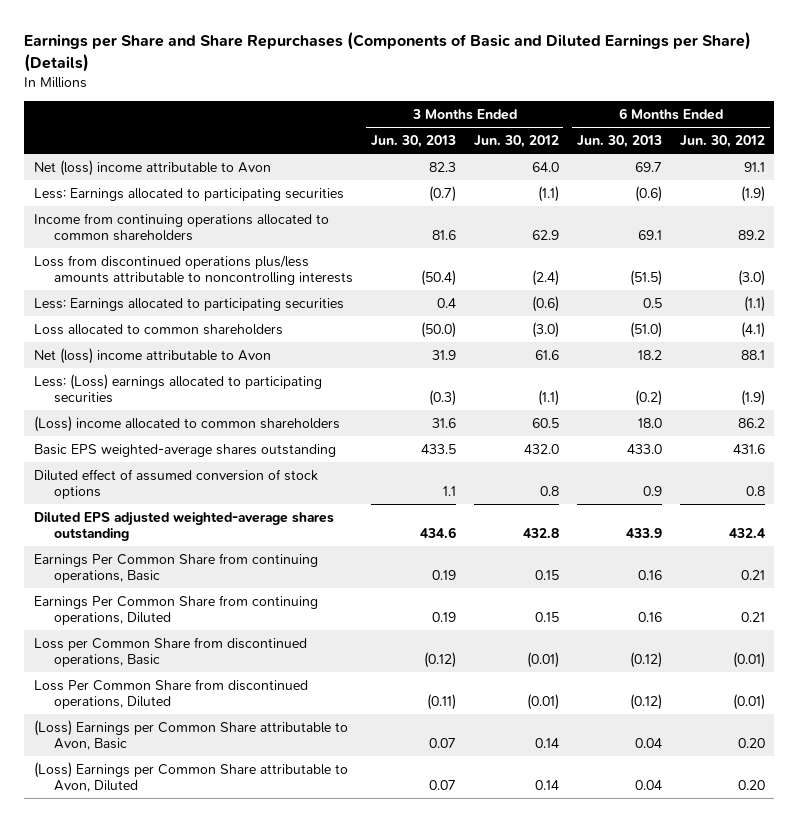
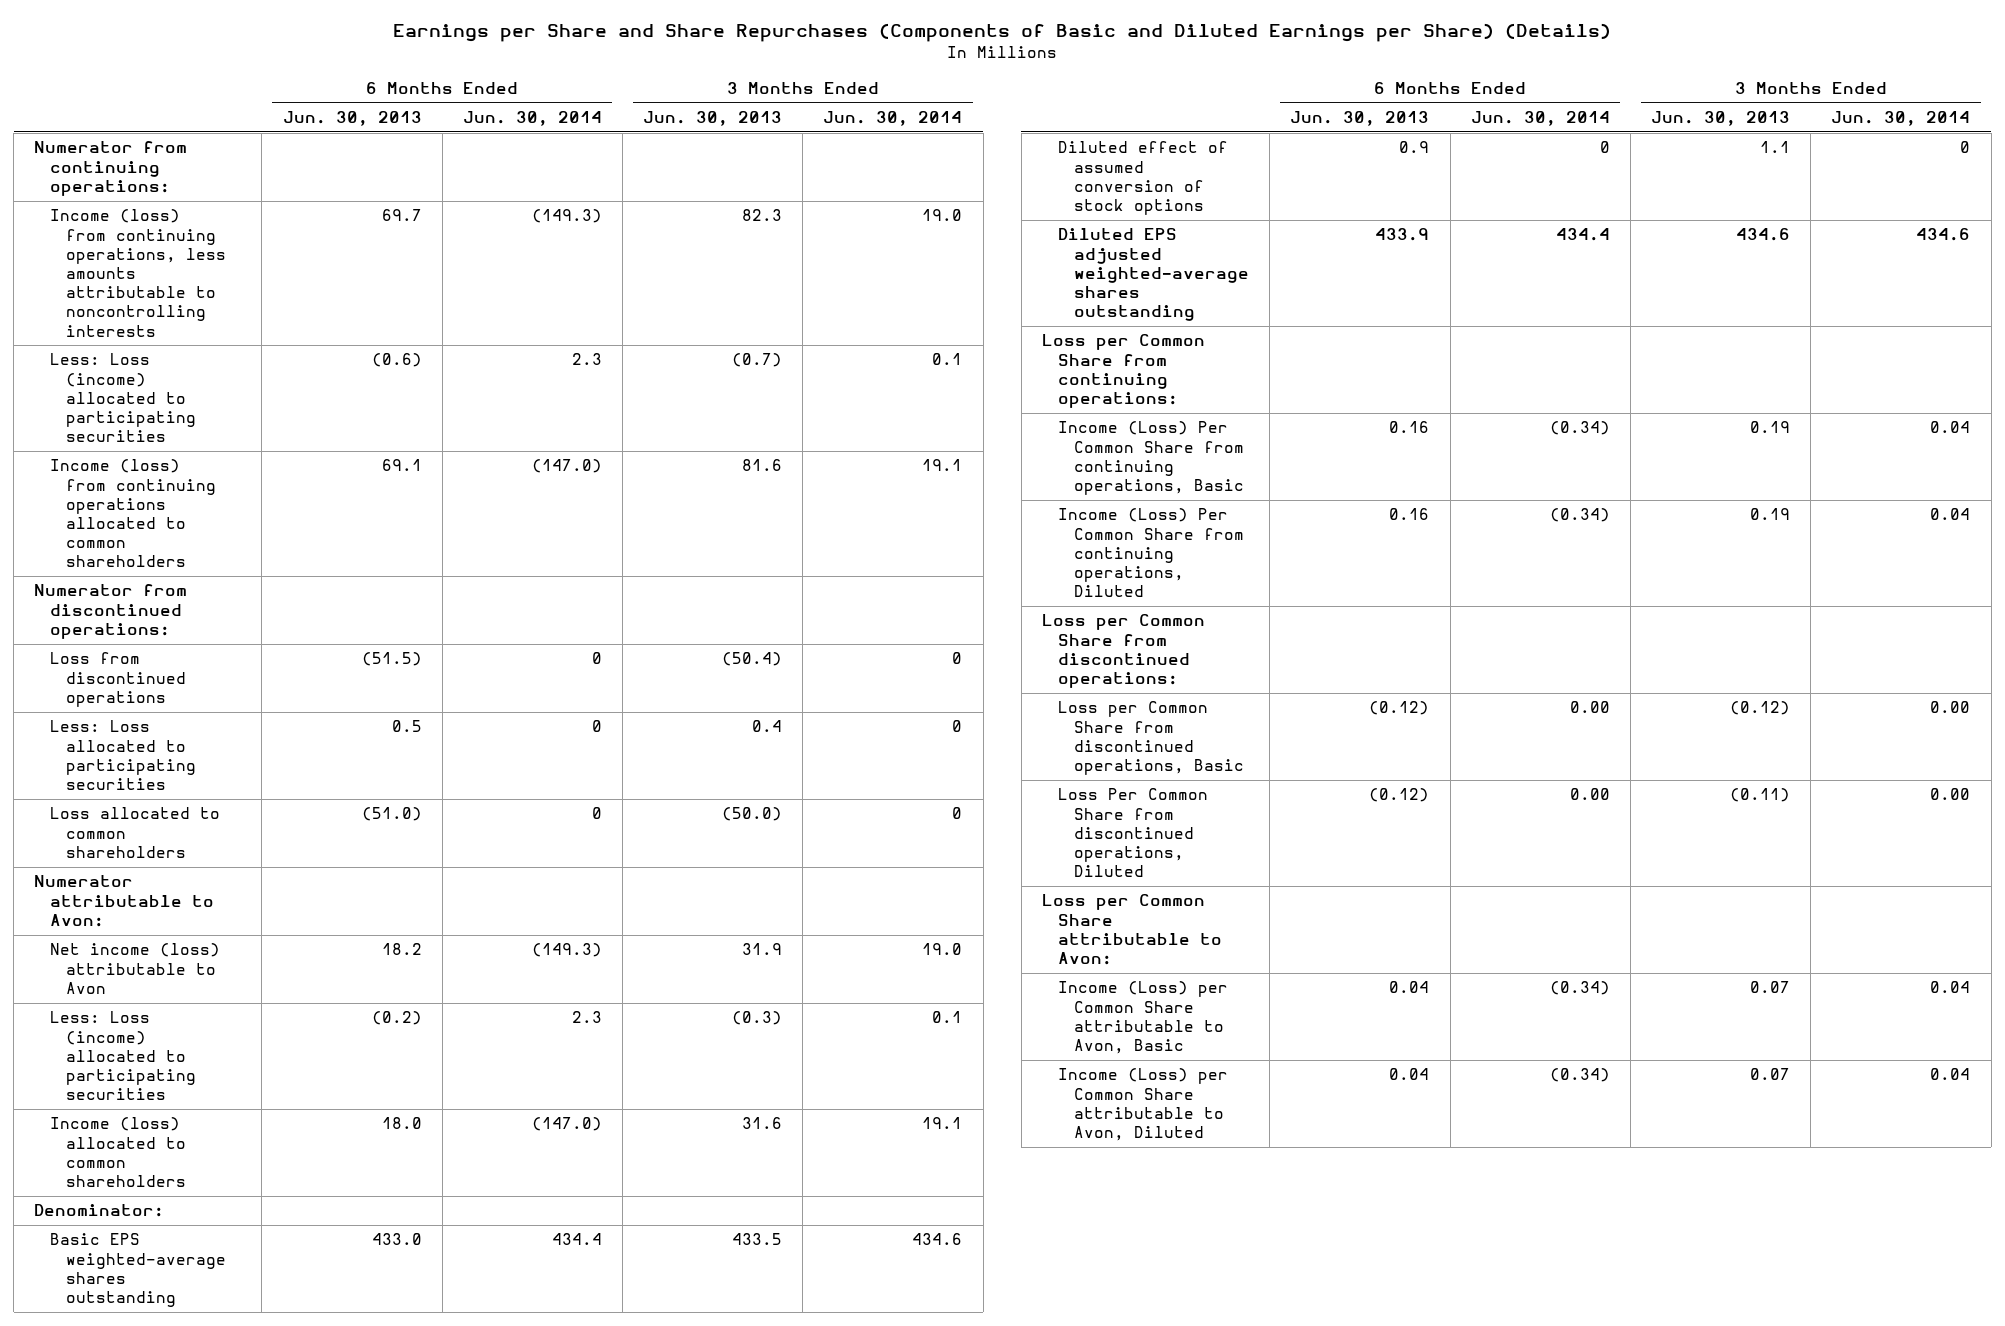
[473,134,559,148] Jun. 30, 2012 -> none
[680,134,766,148] Jun. 30, 2012 -> none
none -> [462,111,602,127] Jun. 30, 2014
none -> [823,111,963,127] Jun. 30, 2014
none -> [34,141,188,196] Numerator from continuing operations:
[33,159,271,176] Net (loss) income attributable to Avon -> [50,209,227,337] Income (loss) from continuing operations, less amounts attributable to noncontrolling interests
[33,187,344,201] Less: Earnings allocated to participating securities -> [50,353,197,443] Less: Loss (income) allocated to participating securities
[33,212,329,242] Income from continuing operations allocated to common shareholders -> [50,459,217,568] Income (loss) from continuing operations allocated to common shareholders
none -> [34,584,188,639] Numerator from discontinued operations:
[33,254,353,286] Loss from discontinued operations plus/less amounts attributable to noncontrolling interests -> [50,652,187,707] Loss from discontinued operations
[33,297,344,311] Less: Earnings allocated to participating securities -> [50,720,197,791] Less: Loss allocated to participating securities
none -> [34,875,215,927] Numerator attributable to Avon:
[33,347,271,364] Net (loss) income attributable to Avon -> [50,943,221,994] Net income (loss) attributable to Avon
[33,373,322,404] Less: (Loss) earnings allocated to participating securities -> [50,1011,197,1101] Less: Loss (income) allocated to participating securities
[33,415,340,432] (Loss) income allocated to common shareholders -> [50,1117,187,1188] Income (loss) allocated to common shareholders
none -> [34,1204,165,1218] Denominator:
none -> [1042,334,1206,409] Loss per Common Share from continuing operations:
[33,552,318,584] Earnings Per Common Share from continuing operations, Basic -> [1058,421,1245,496] Income (Loss) Per Common Share from continuing operations, Basic
[33,594,318,626] Earnings Per Common Share from continuing operations, Diluted -> [1058,508,1245,598] Income (Loss) Per Common Share from continuing operations, Diluted
none -> [1042,614,1206,689] Loss per Common Share from discontinued operations:
none -> [1042,894,1223,966] Loss per Common Share attributable to Avon:
[33,719,348,751] (Loss) Earnings per Common Share attributable to Avon, Basic -> [1058,981,1229,1055] Income (Loss) per Common Share attributable to Avon, Basic
[33,761,348,793] (Loss) Earnings per Common Share attributable to Avon, Diluted -> [1058,1068,1229,1142] Income (Loss) per Common Share attributable to Avon, Diluted

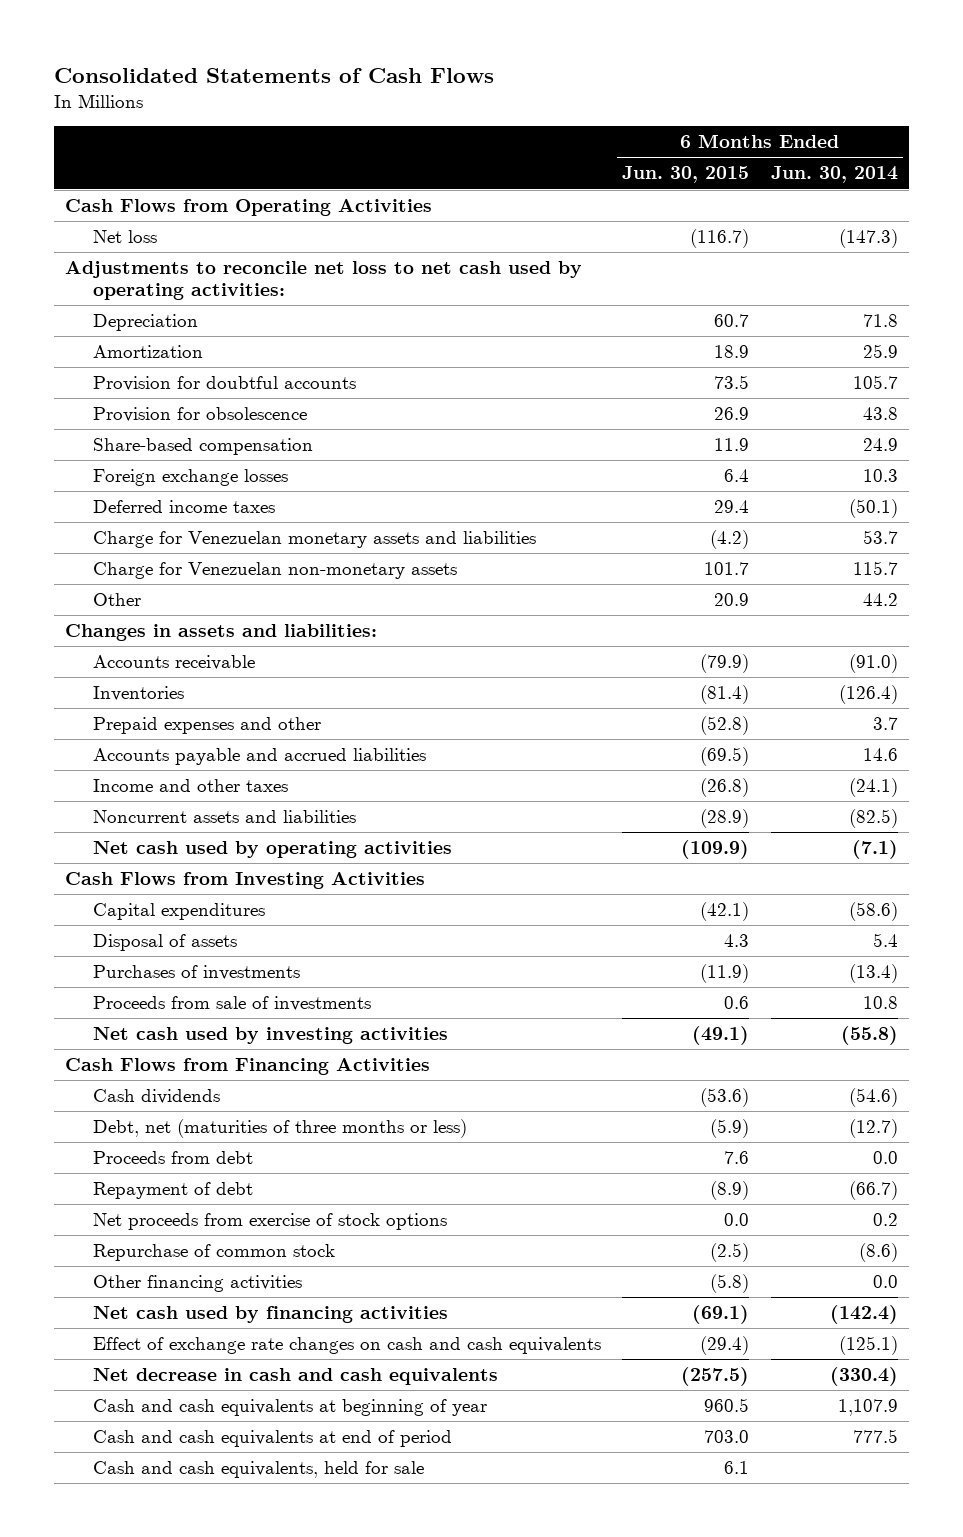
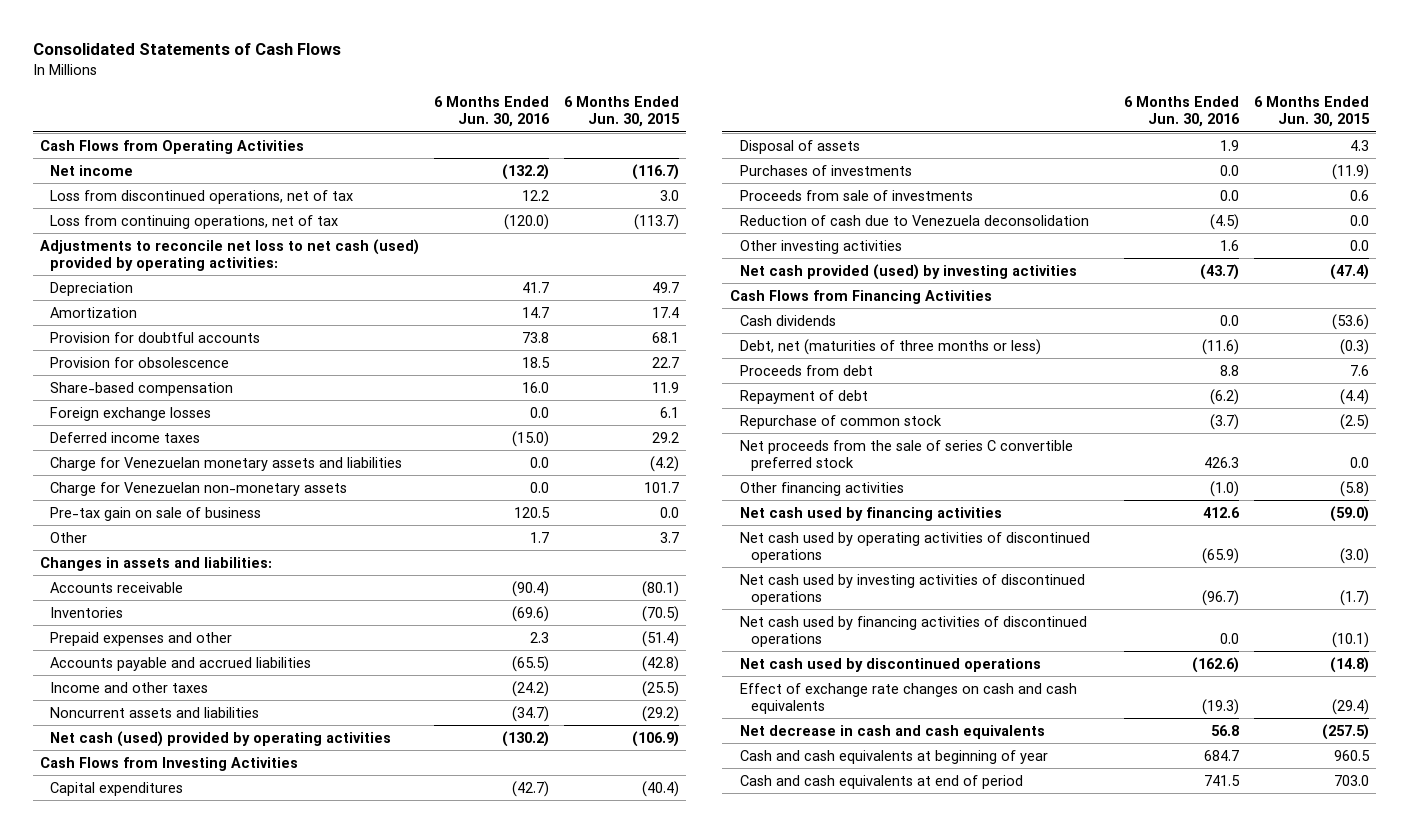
[770,166,898,184] Jun. 30, 2014 -> none
none -> [433,96,550,128] 6 Months Ended Jun. 30, 2016
[92,229,157,243] Net loss -> [50,164,134,176] Net income
none -> [50,189,354,204] Loss from discontinued operations, net of tax
none -> [50,214,339,229] Loss from continuing operations, net of tax
[64,260,582,300] Adjustments to reconcile net loss to net cash used by operating activities: -> [40,238,420,271] Adjustments to reconcile net loss to net cash (used) provided by operating activities:
[714,313,750,327] 60.7 -> [651,281,679,293] 49.7
[714,344,750,358] 18.9 -> [651,306,679,318] 17.4
[714,374,750,389] 73.5 -> [651,331,679,343] 68.1
[714,406,750,420] 26.9 -> [651,356,679,368] 22.7
[724,468,750,482] 6.4 -> [659,406,679,418] 6.1
[714,499,750,513] 29.4 -> [651,431,679,443] 29.2
none -> [50,506,262,521] Pre-tax gain on sale of business
[714,592,750,606] 20.9 -> [659,531,679,543] 3.7
[700,653,750,673] (79.9) -> [641,580,679,597] (80.1)
[700,684,750,704] (81.4) -> [641,605,679,622] (70.5)
[700,715,750,735] (52.8) -> [641,630,679,647] (51.4)
[700,746,750,766] (69.5) -> [641,655,679,672] (42.8)
[700,777,750,797] (26.8) -> [641,680,679,697] (25.5)
[700,808,750,828] (28.9) -> [641,705,679,722] (29.2)
[92,840,452,858] Net cash used by operating activities -> [50,730,392,747] Net cash (used) provided by operating activities
[681,839,750,859] (109.9) -> [631,730,679,747] (106.9)
[700,901,750,921] (42.1) -> [641,780,679,797] (40.4)
none -> [740,214,1090,226] Reduction of cash due to Venezuela deconsolidation
none -> [740,239,903,254] Other investing activities
[92,1026,448,1044] Net cash used by investing activities -> [740,263,1078,280] Net cash provided (used) by investing activities
[692,1025,750,1045] (49.1) -> [1329,263,1369,280] (47.4)
[710,1118,750,1138] (5.9) -> [1339,338,1369,355] (0.3)
[92,1212,447,1230] Net proceeds from exercise of stock options -> none
[710,1180,750,1200] (8.9) -> [1339,388,1369,405] (4.4)
none -> [740,439,1074,471] Net proceeds from the sale of series C convertible preferred stock
[692,1304,750,1324] (69.1) -> [1329,505,1369,522] (59.0)
none -> [740,531,1091,563] Net cash used by operating activities of discontinued operations
none -> [740,573,1086,605] Net cash used by investing activities of discontinued operations
none -> [740,615,1088,647] Net cash used by financing activities of discontinued operations
none -> [740,657,1042,672] Net cash used by discontinued operations
[92,1460,424,1478] Cash and cash equivalents, held for sale -> none

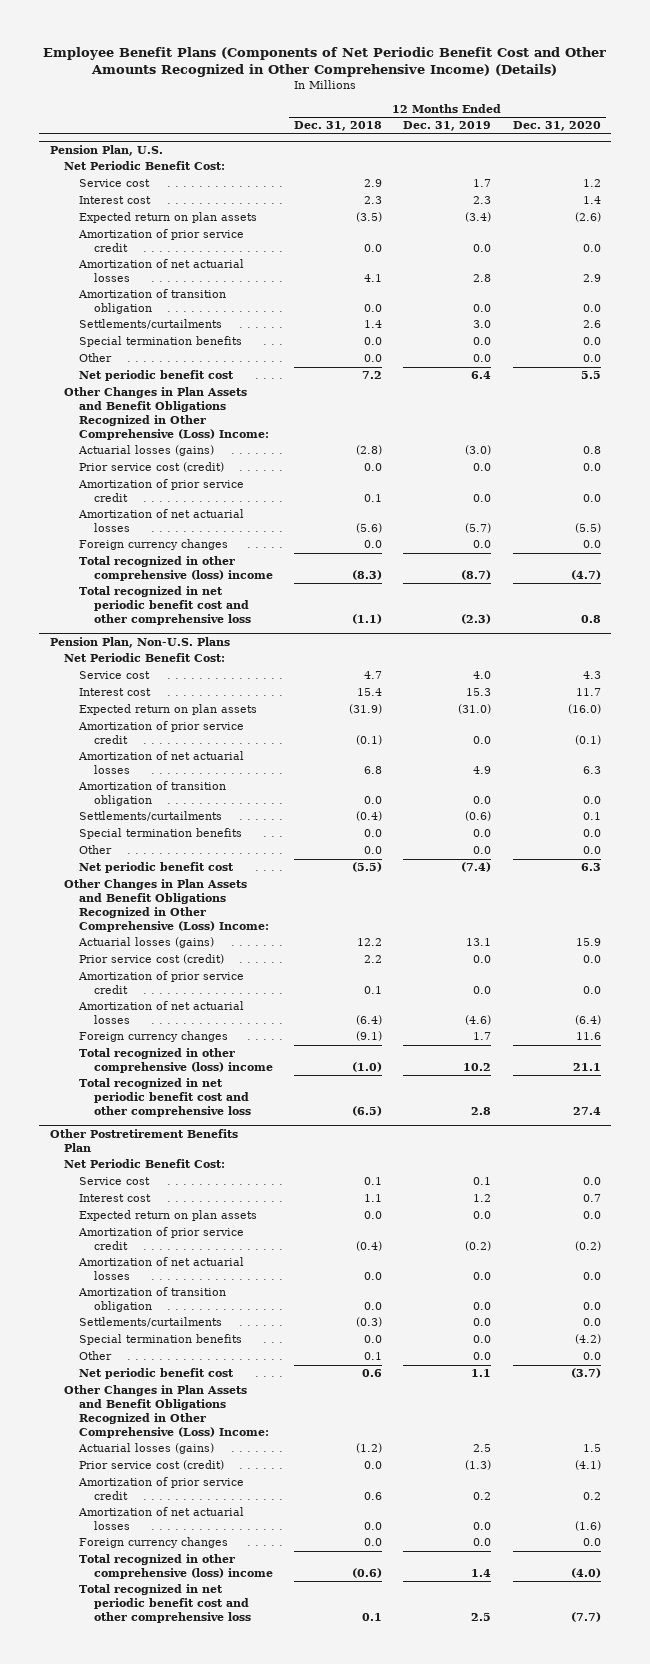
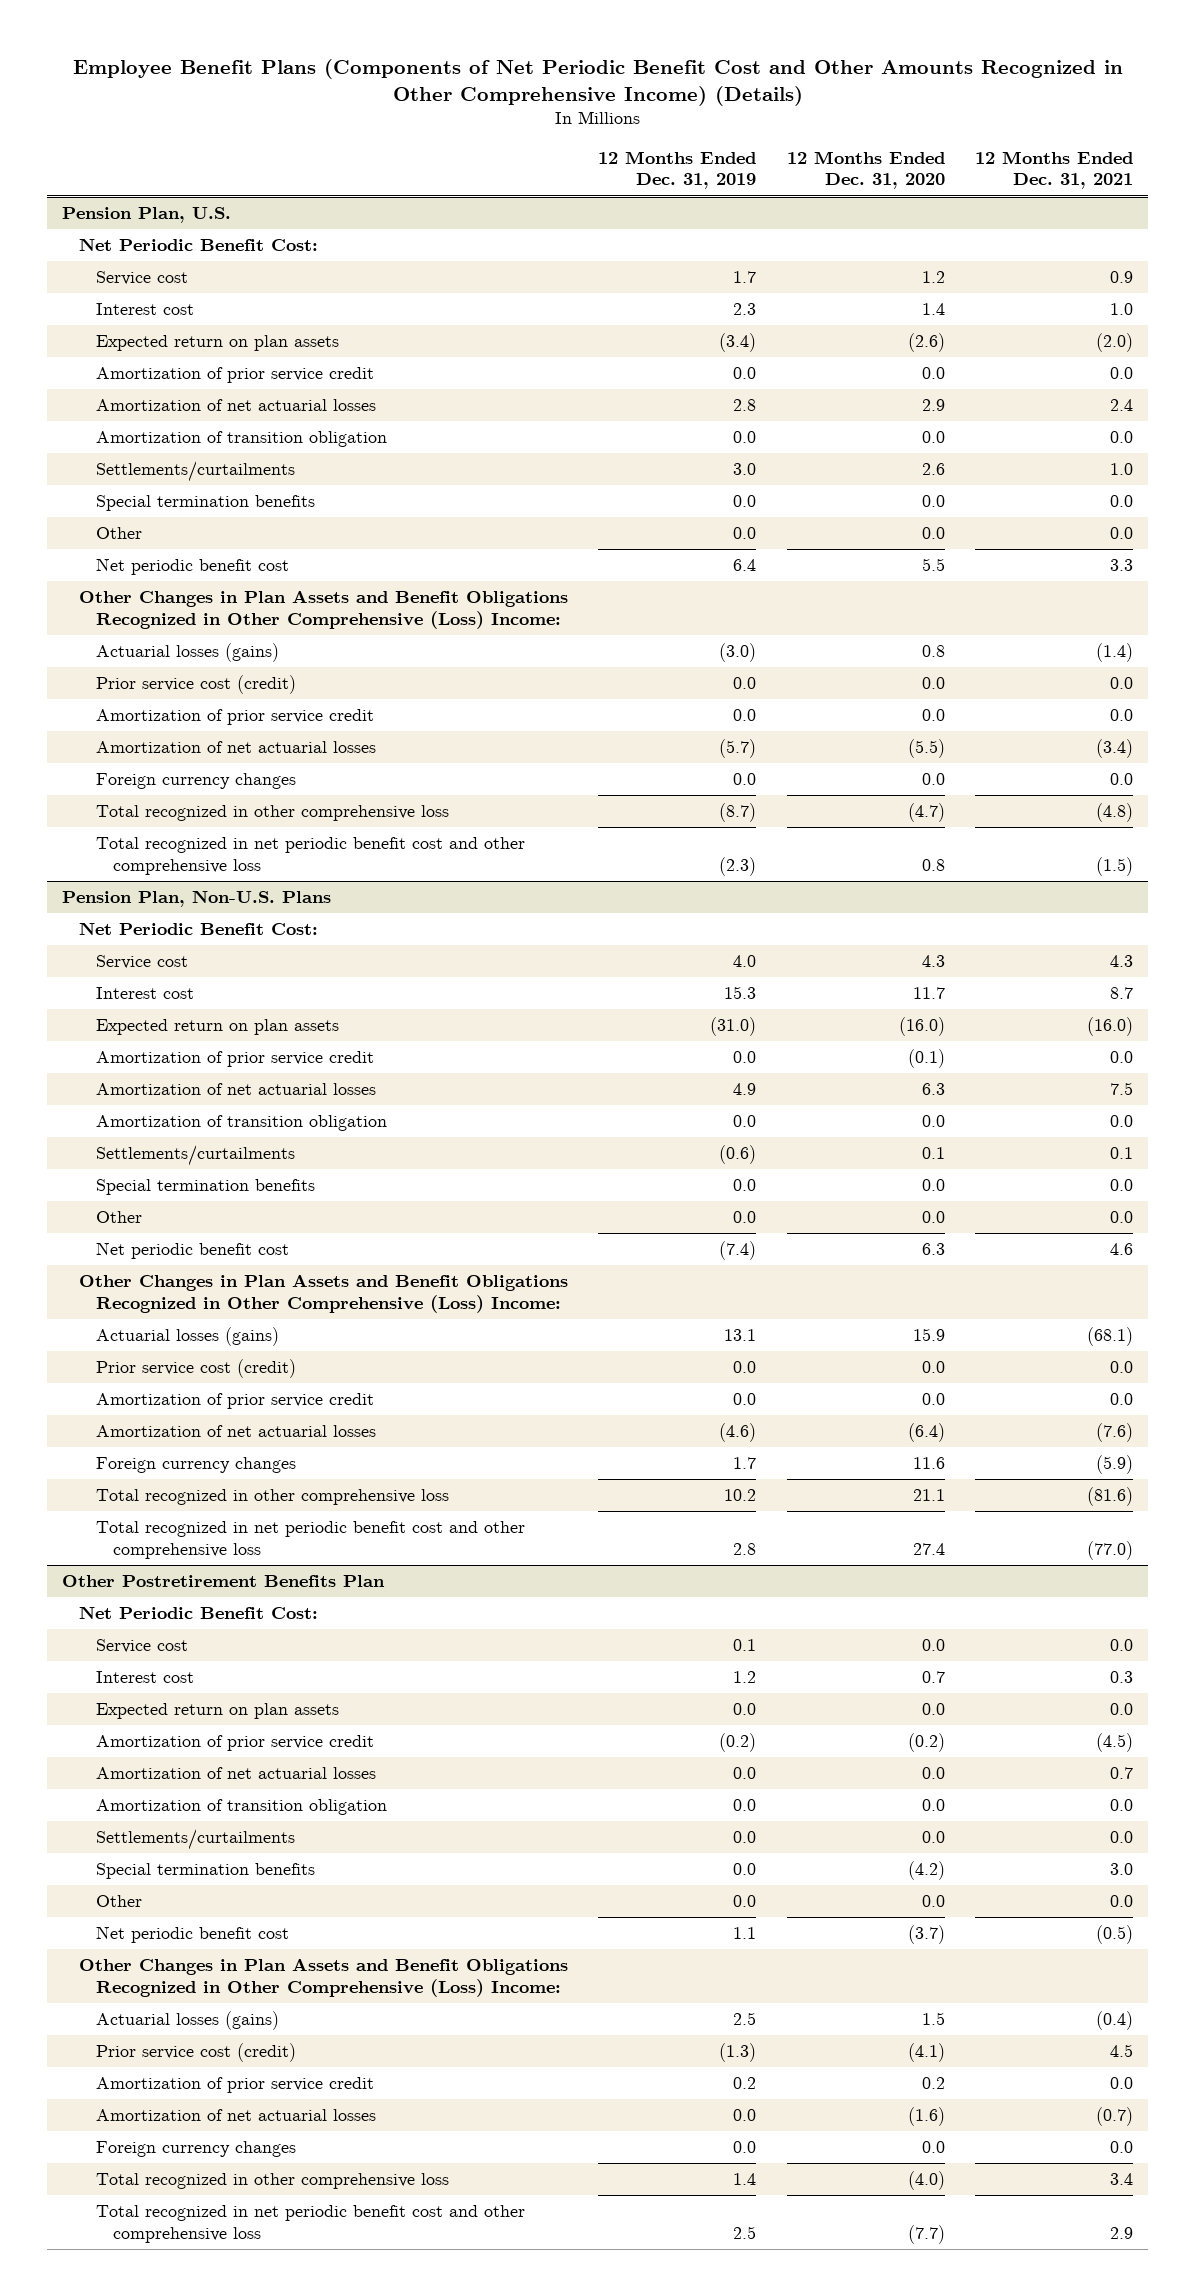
[293,121,382,132] Dec. 31, 2018 -> none
none -> [975,150,1134,190] 12 Months Ended Dec. 31, 2021
[79,556,273,582] Total recognized in other comprehensive (loss) income -> [95,805,449,822] Total recognized in other comprehensive loss
[79,1048,273,1074] Total recognized in other comprehensive (loss) income -> [95,1489,449,1506] Total recognized in other comprehensive loss
[79,1554,273,1580] Total recognized in other comprehensive (loss) income -> [95,2173,449,2190] Total recognized in other comprehensive loss

